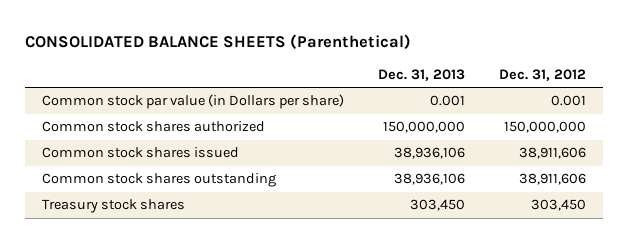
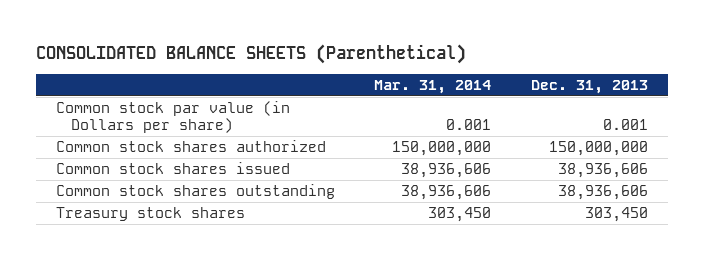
[498,69,586,82] Dec. 31, 2012 -> none
none -> [374,79,492,94] Mar. 31, 2014
[394,147,466,160] 38,936,106 -> [557,163,648,179] 38,936,606
[394,173,466,186] 38,936,106 -> [557,185,648,201] 38,936,606

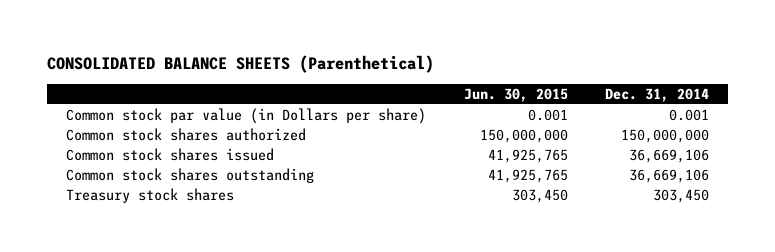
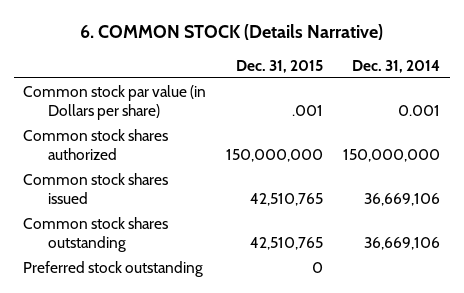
[46,55,434,74] CONSOLIDATED BALANCE SHEETS (Parenthetical) -> [79,23,383,40] 6. COMMON STOCK (Details Narrative)
[463,87,568,102] Jun. 30, 2015 -> none
none -> [236,59,324,73] Dec. 31, 2015
[65,188,234,204] Treasury stock shares -> none
none -> [23,260,204,277] Preferred stock outstanding

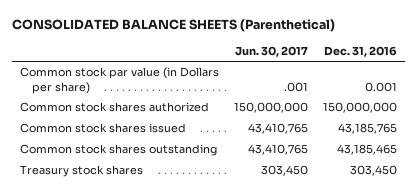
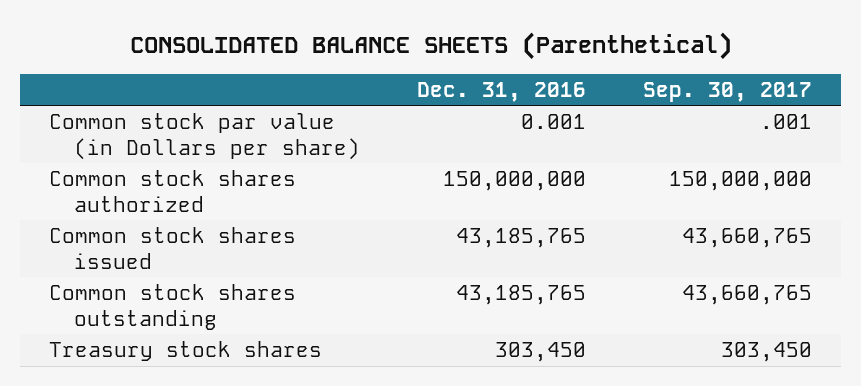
[235,45,309,57] Jun. 30, 2017 -> none
none -> [643,81,813,102] Sep. 30, 2017
[337,144,398,156] 43,185,465 -> [456,285,587,306] 43,185,765

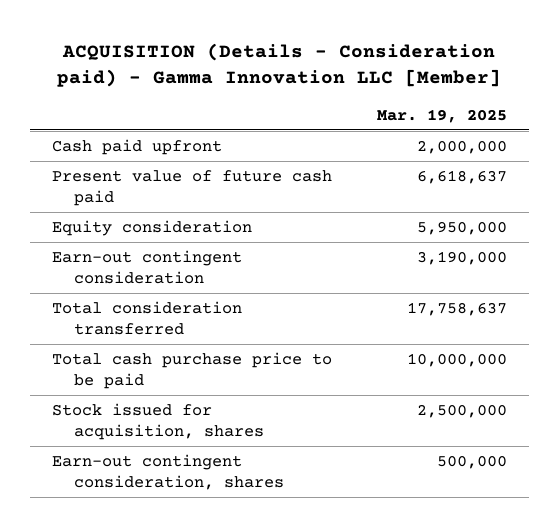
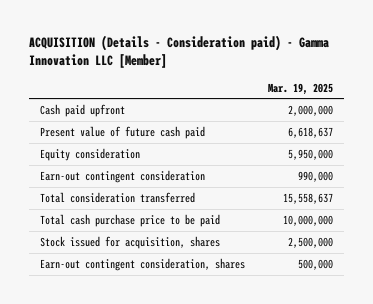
[416,250,507,265] 3,190,000 -> [297,171,333,183] 990,000
[406,301,507,316] 17,758,637 -> [282,193,333,205] 15,558,637

